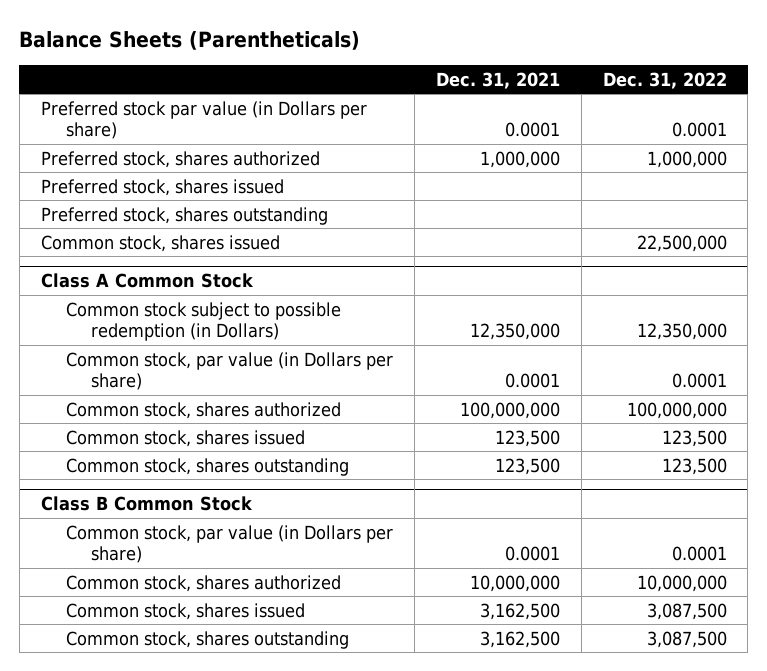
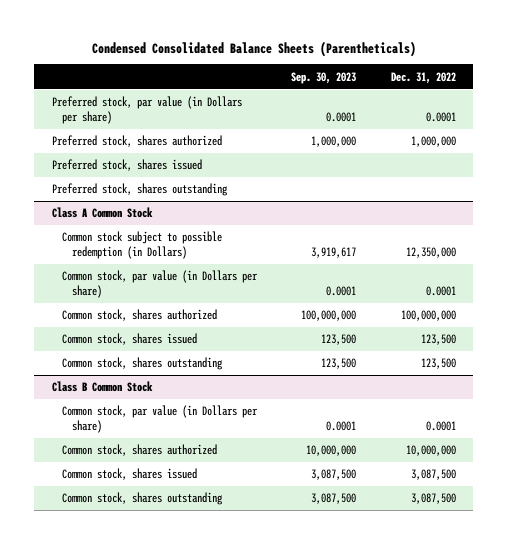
[19,31,361,51] Balance Sheets (Parentheticals) -> [91,40,416,57] Condensed Consolidated Balance Sheets (Parentheticals)
[435,71,560,89] Dec. 31, 2021 -> none
none -> [291,71,357,84] Sep. 30, 2023
[40,100,367,140] Preferred stock par value (in Dollars per share) -> [51,96,242,124] Preferred stock, par value (in Dollars per share)
[40,234,280,252] Common stock, shares issued -> none

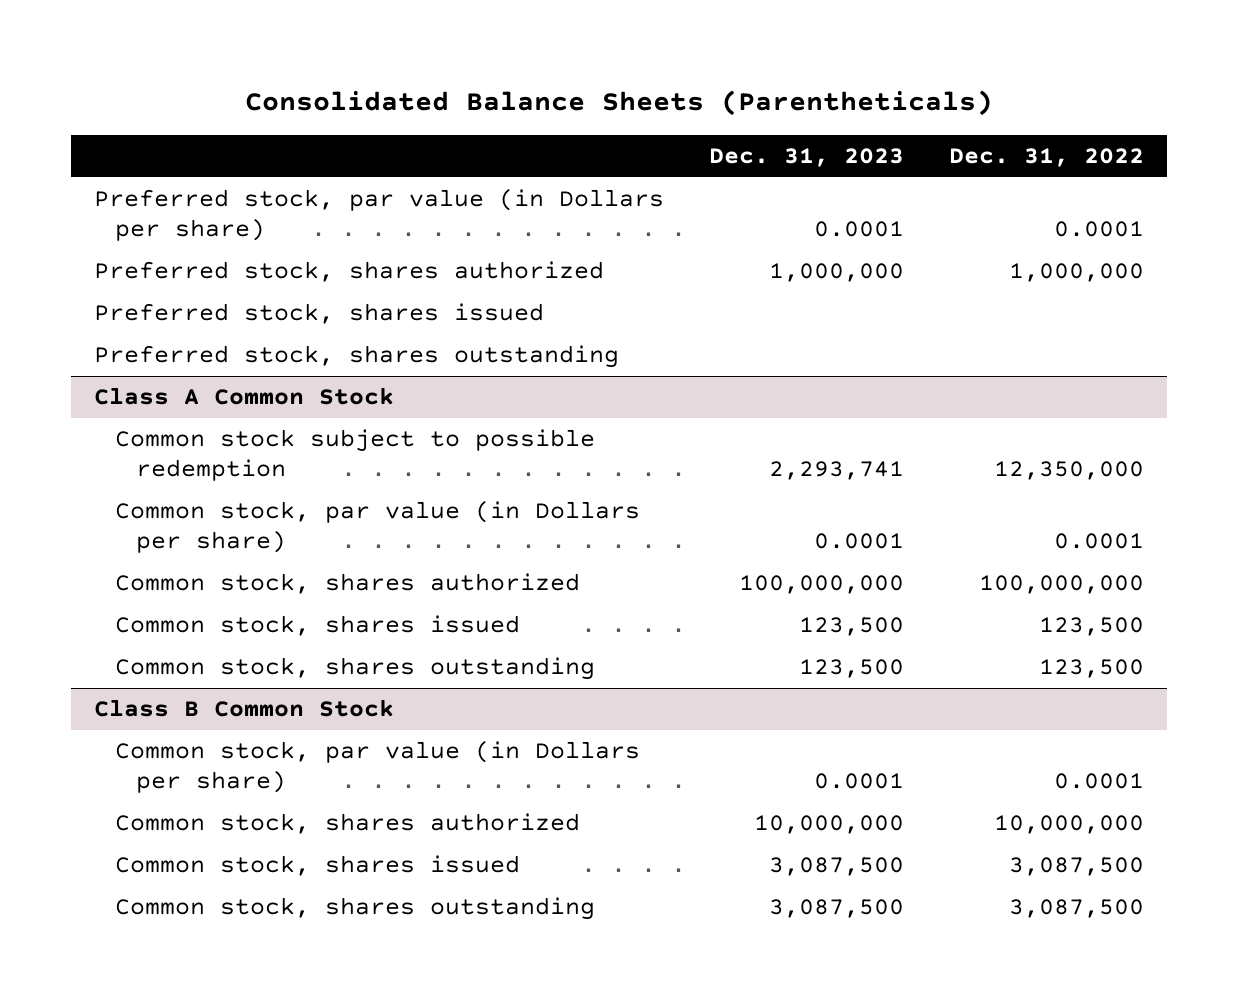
[91,40,416,57] Condensed Consolidated Balance Sheets (Parentheticals) -> [245,89,994,116] Consolidated Balance Sheets (Parentheticals)
[291,71,357,84] Sep. 30, 2023 -> none
none -> [709,148,905,168] Dec. 31, 2023
[61,231,222,259] Common stock subject to possible redemption (in Dollars) -> [114,429,595,482] Common stock subject to possible redemption

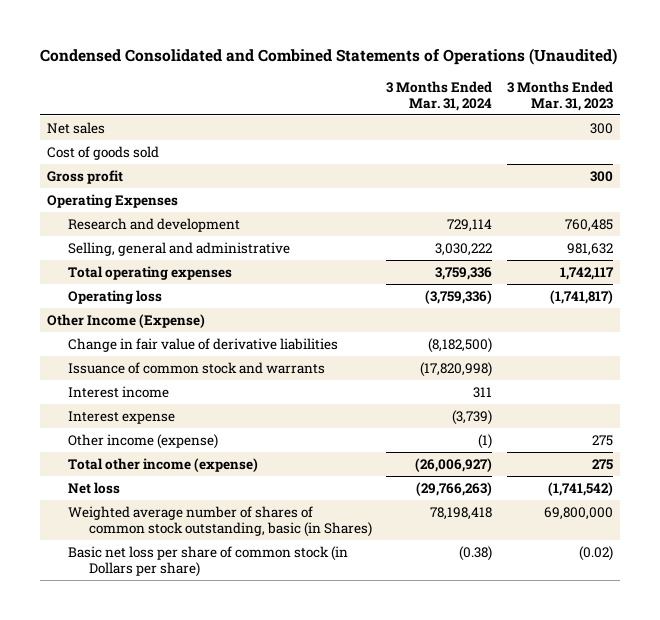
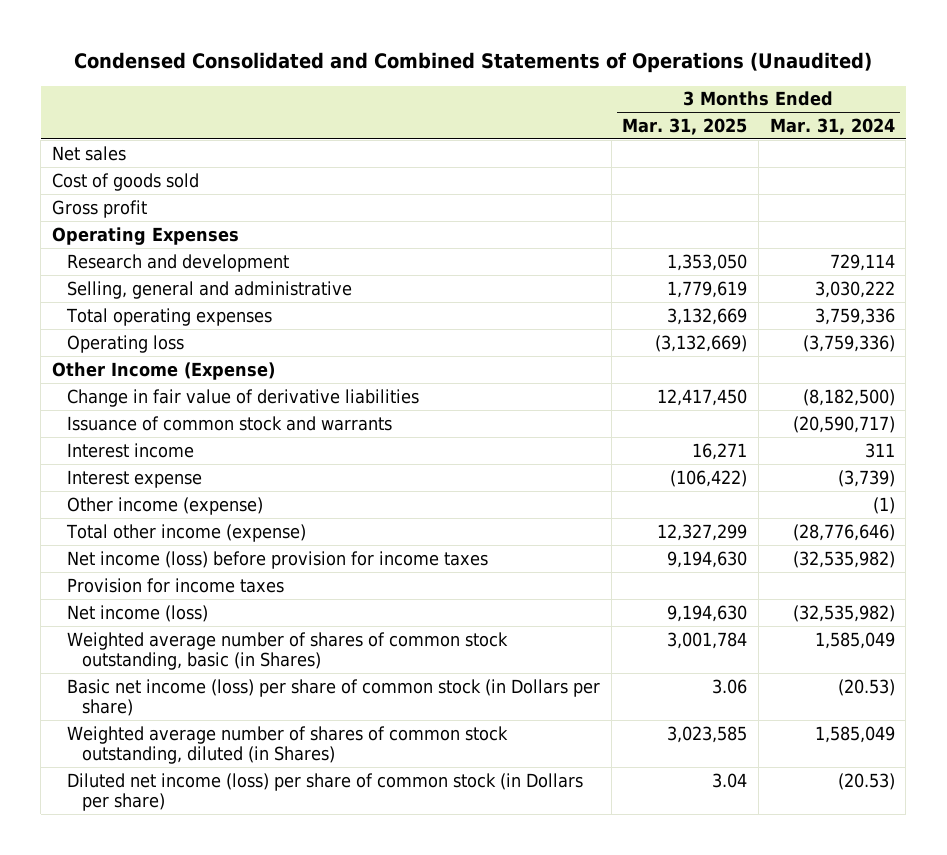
[506,80,613,111] 3 Months Ended Mar. 31, 2023 -> none
none -> [622,118,748,136] Mar. 31, 2025
[420,361,493,377] (17,820,998) -> [792,415,895,433] (20,590,717)
[415,457,493,472] (26,006,927) -> [792,523,895,541] (28,776,646)
none -> [67,550,489,569] Net income (loss) before provision for income taxes
none -> [67,577,285,593] Provision for income taxes
[68,481,121,494] Net loss -> [67,604,209,622] Net income (loss)
[416,481,493,496] (29,766,263) -> [792,604,895,622] (32,535,982)
[430,506,493,520] 78,198,418 -> [814,631,895,649] 1,585,049
[68,545,349,577] Basic net loss per share of common stock (in Dollars per share) -> [67,678,601,717] Basic net income (loss) per share of common stock (in Dollars per share)
[459,545,493,561] (0.38) -> [837,678,895,696] (20.53)
none -> [67,725,509,765] Weighted average number of shares of common stock outstanding, diluted (in Shares)
none -> [67,772,584,812] Diluted net income (loss) per share of common stock (in Dollars per share)

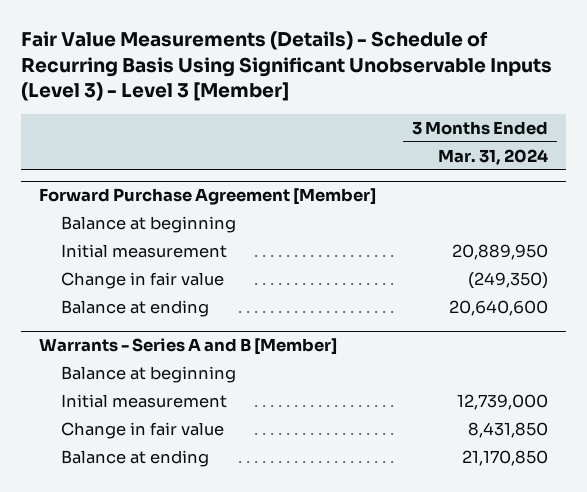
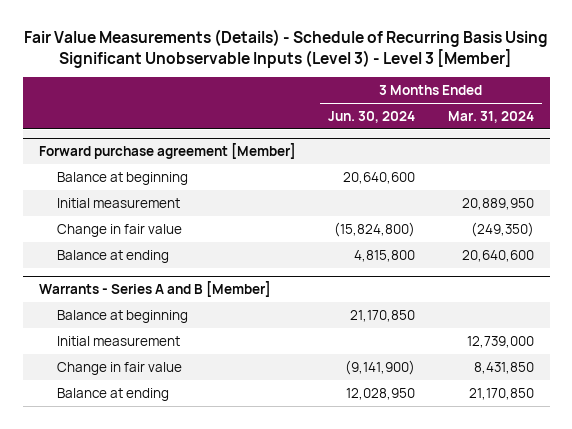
none -> [328,110,416,123] Jun. 30, 2024
[38,188,376,206] Forward Purchase Agreement [Member] -> [38,142,296,159] Forward purchase agreement [Member]

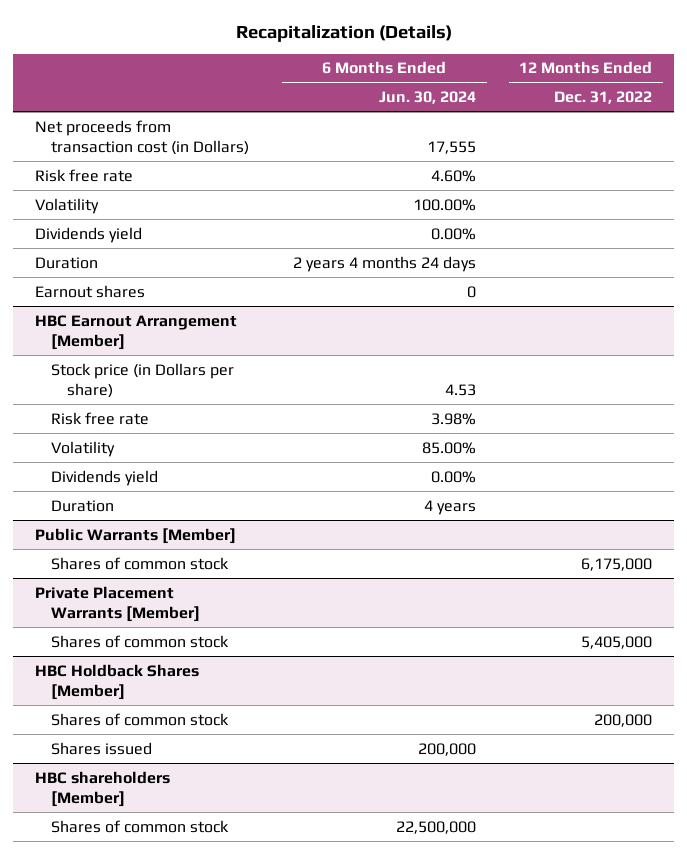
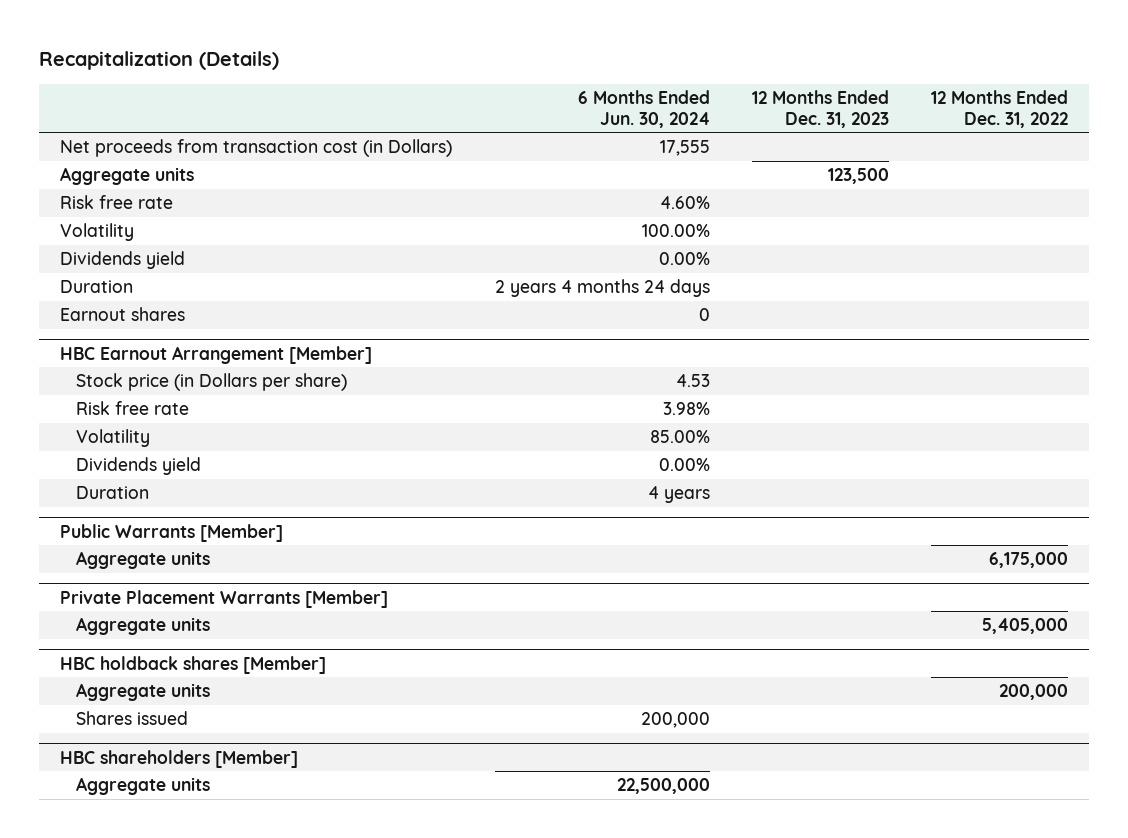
none -> [751,89,889,128] 12 Months Ended Dec. 31, 2023
none -> [60,167,195,186] Aggregate units
[50,556,229,570] Shares of common stock -> [75,551,210,570] Aggregate units
[50,634,229,648] Shares of common stock -> [75,617,210,636] Aggregate units
[34,663,199,700] HBC Holdback Shares [Member] -> [60,655,327,674] HBC holdback shares [Member]
[50,712,229,726] Shares of common stock -> [75,683,210,702] Aggregate units
[50,819,229,833] Shares of common stock -> [75,777,210,796] Aggregate units

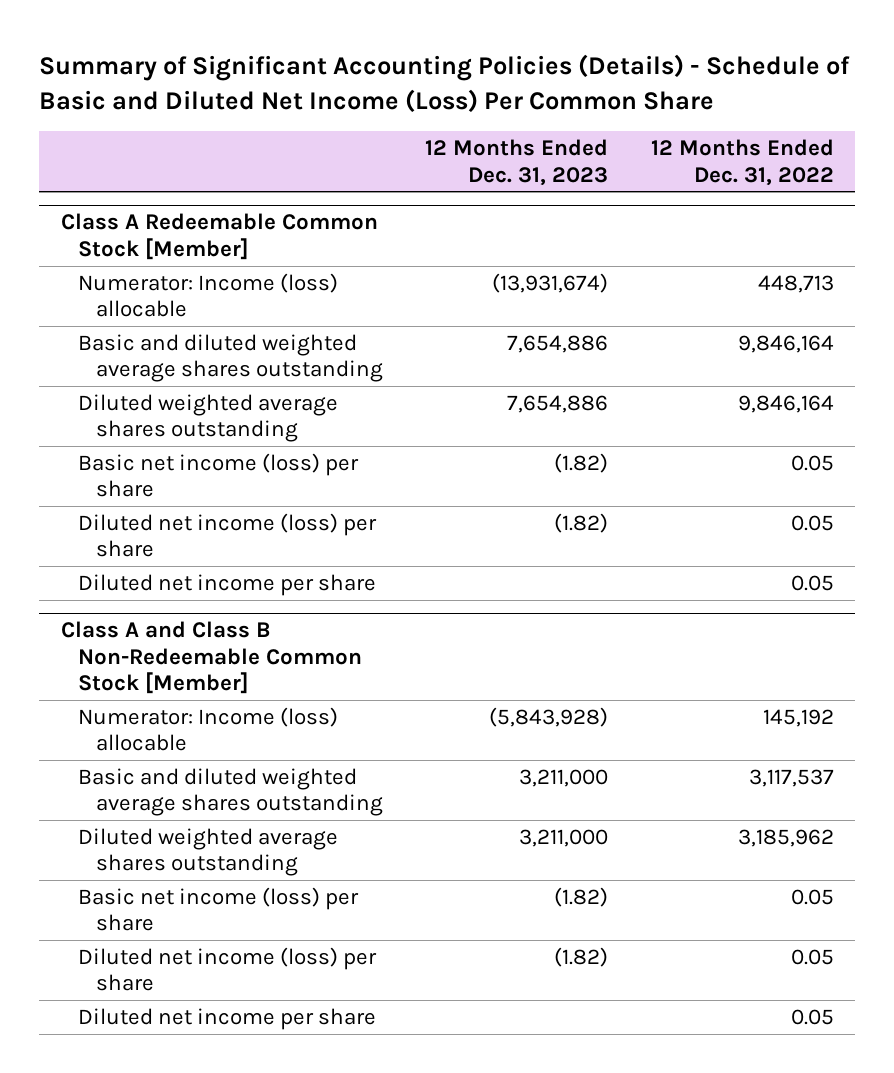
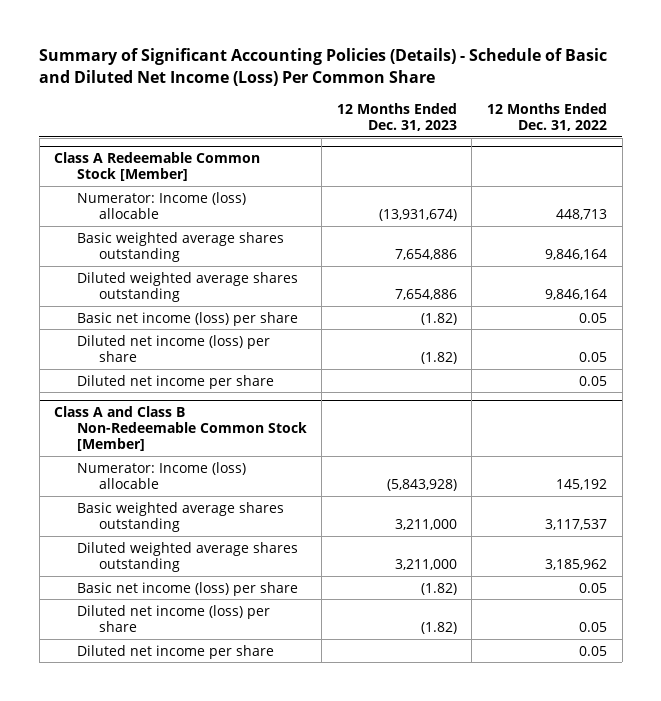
[78,333,383,383] Basic and diluted weighted average shares outstanding -> [76,231,284,262] Basic weighted average shares outstanding
[78,767,383,817] Basic and diluted weighted average shares outstanding -> [76,501,284,532] Basic weighted average shares outstanding

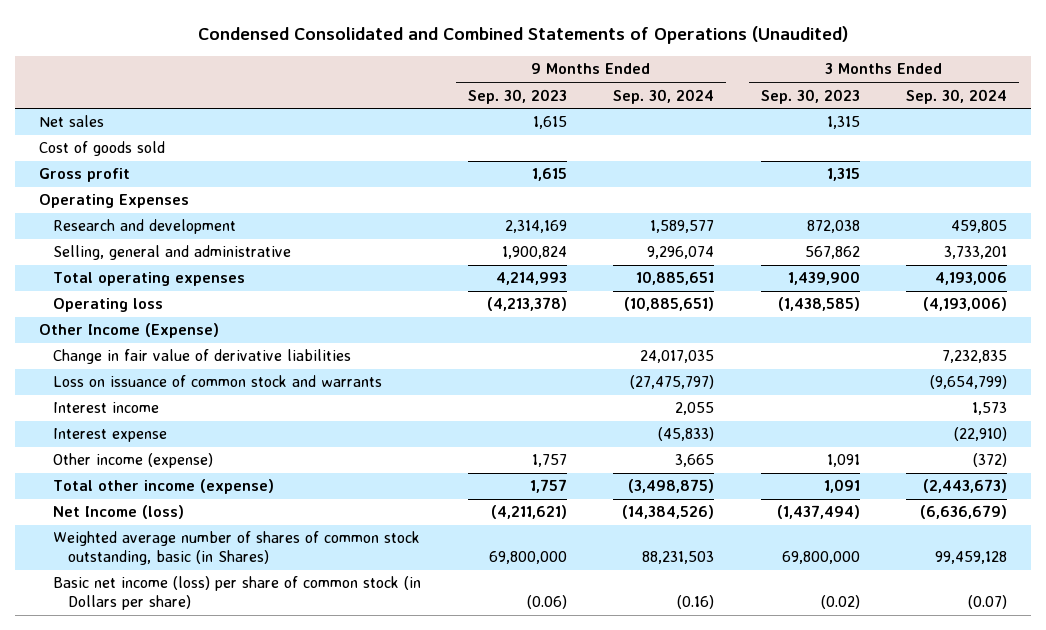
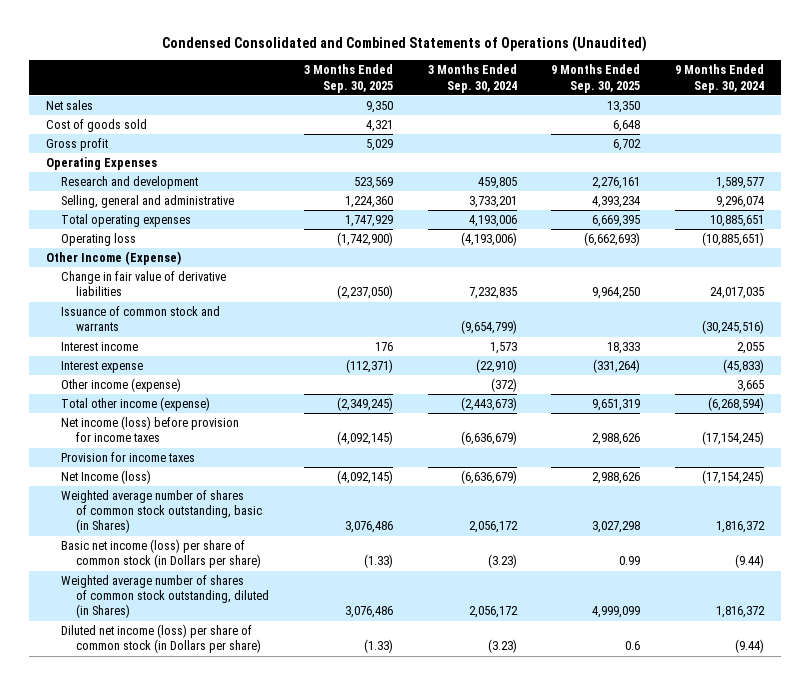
[467,88,567,104] Sep. 30, 2023 -> none
[760,88,860,104] Sep. 30, 2023 -> none
none -> [303,64,393,93] 3 Months Ended Sep. 30, 2025
none -> [551,64,641,93] 9 Months Ended Sep. 30, 2025
[53,375,383,388] Loss on issuance of common stock and warrants -> [61,306,221,332] Issuance of common stock and warrants
[630,375,715,390] (27,475,797) -> [702,320,765,335] (30,245,516)
[628,479,715,494] (3,498,875) -> [708,397,765,412] (6,268,594)
none -> [61,416,240,443] Net income (loss) before provision for income taxes
none -> [61,452,196,463] Provision for income taxes
[622,505,715,520] (14,384,526) -> [702,470,765,485] (17,154,245)
[642,551,715,565] 88,231,503 -> [716,521,766,534] 1,816,372
[935,551,1008,565] 99,459,128 -> [468,521,518,534] 2,056,172
[677,595,715,610] (0.16) -> [735,554,765,569] (9.44)
[968,595,1008,610] (0.07) -> [487,554,517,569] (3.23)
none -> [61,575,270,619] Weighted average number of shares of common stock outstanding, diluted (in Shares)
none -> [61,624,262,654] Diluted net income (loss) per share of common stock (in Dollars per share)

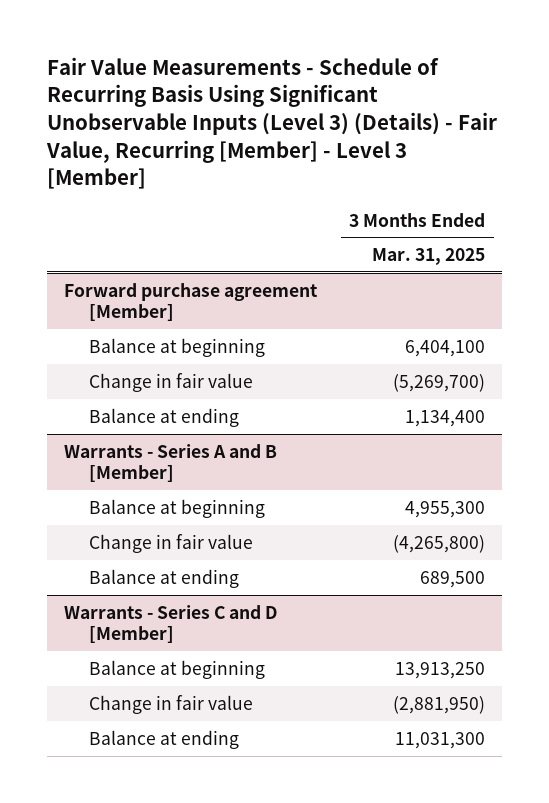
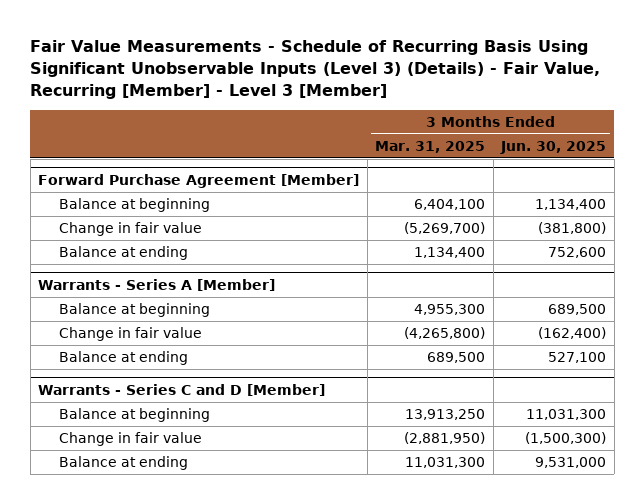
none -> [500,141,607,155] Jun. 30, 2025
[63,282,318,322] Forward purchase agreement [Member] -> [38,174,360,189] Forward Purchase Agreement [Member]
[63,443,277,483] Warrants - Series A and B [Member] -> [38,279,276,292] Warrants - Series A [Member]

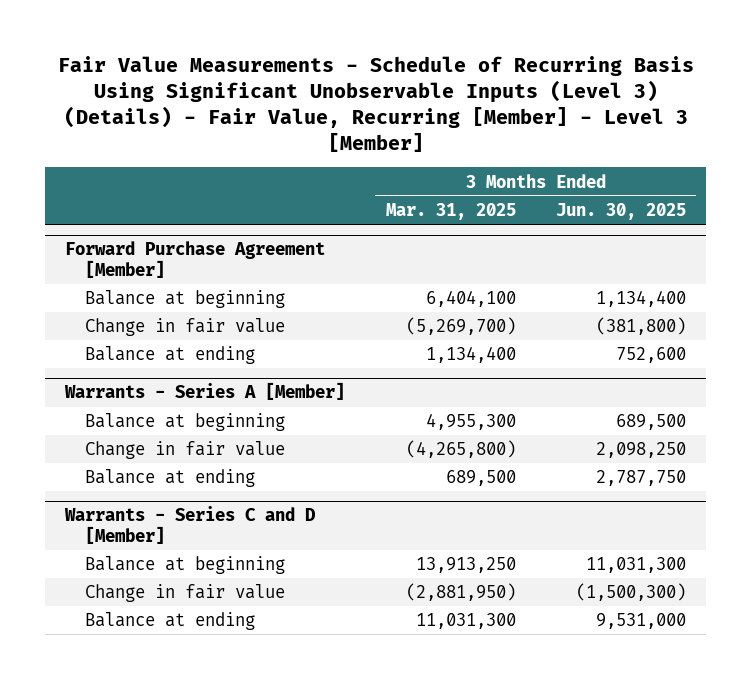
[538,327,607,340] (162,400) -> [595,442,686,459] 2,098,250
[548,352,607,364] 527,100 -> [595,470,686,487] 2,787,750

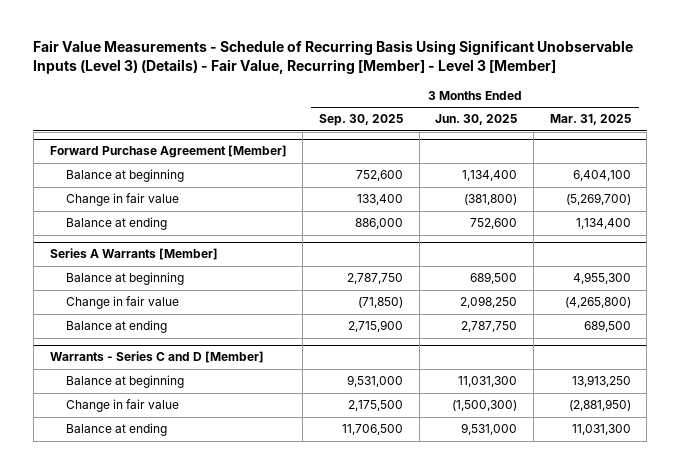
none -> [319,114,404,127] Sep. 30, 2025
[64,382,346,401] Warrants - Series A [Member] -> [49,248,218,261] Series A Warrants [Member]

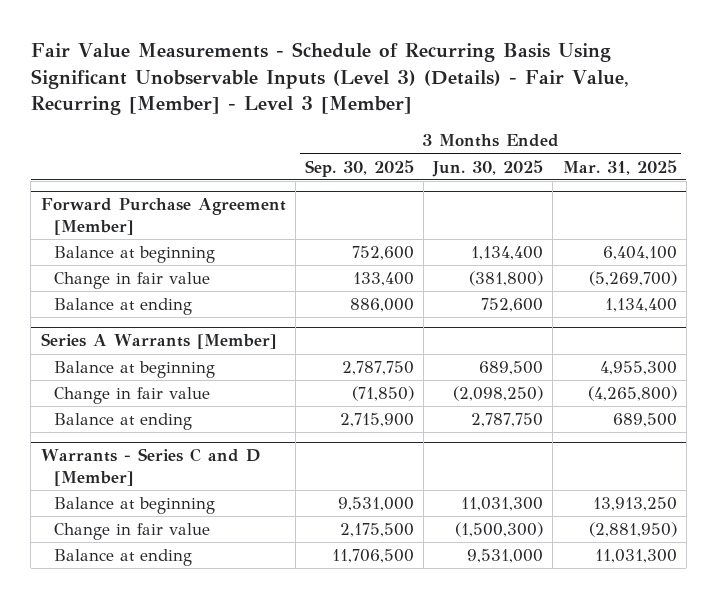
[460,296,518,309] 2,098,250 -> [453,385,544,401] (2,098,250)

